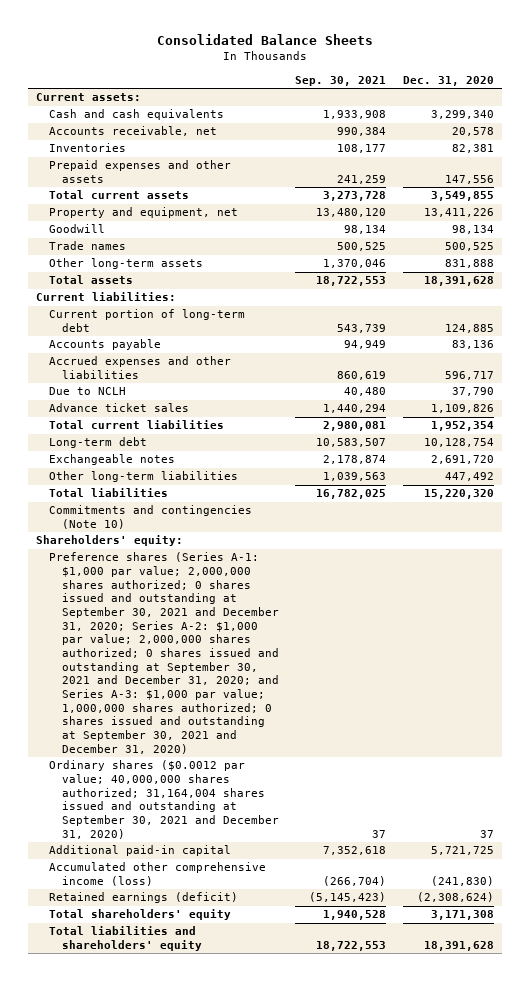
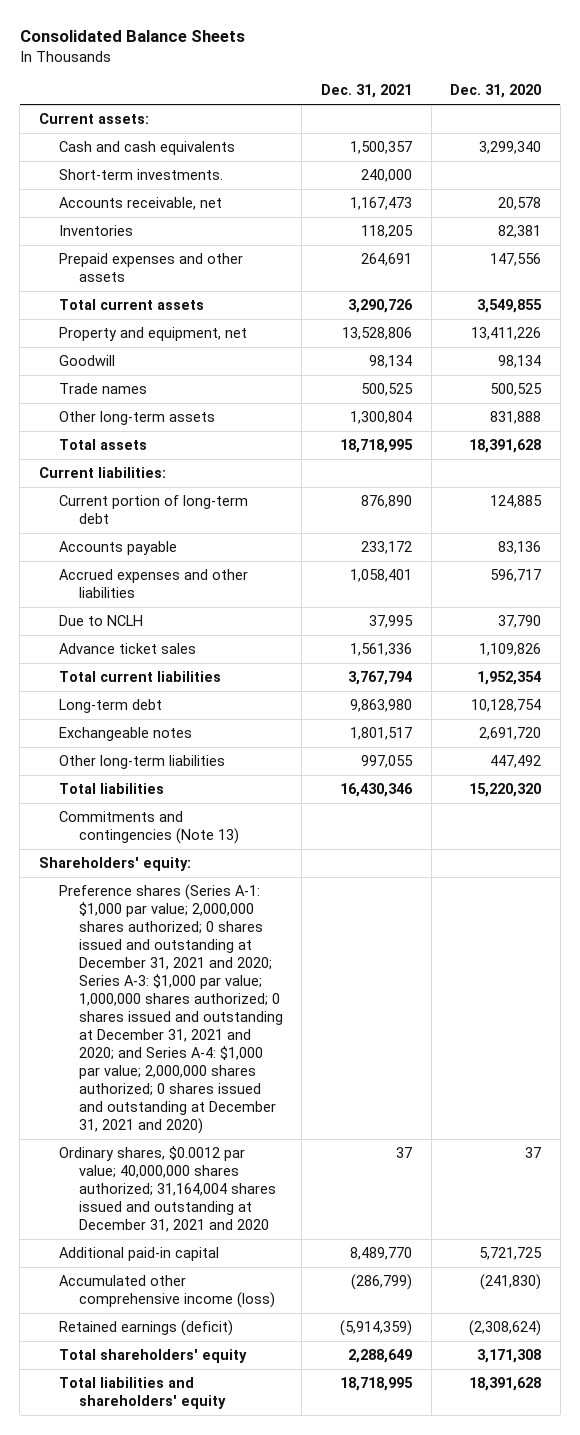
[295,76,387,87] Sep. 30, 2021 -> none
none -> [320,84,412,99] Dec. 31, 2021
none -> [58,169,223,181] Short-term investments.
[49,505,253,530] Commitments and contingencies (Note 10) -> [58,811,239,845] Commitments and contingencies (Note 13)
[49,552,279,754] Preference shares (Series A-1: $1,000 par value; 2,000,000 shares authorized; 0 shares issued and outstanding at September 30, 2021 and December 31, 2020; Series A-2: $1,000 par value; 2,000,000 shares authorized; 0 shares issued and outstanding at September 30, 2021 and December 31, 2020; and Series A-3: $1,000 par value; 1,000,000 shares authorized; 0 shares issued and outstanding at September 30, 2021 and December 31, 2020) -> [58,884,283,1134] Preference shares (Series A-1: $1,000 par value; 2,000,000 shares authorized; 0 shares issued and outstanding at December 31, 2021 and 2020; Series A-3: $1,000 par value; 1,000,000 shares authorized; 0 shares issued and outstanding at December 31, 2021 and 2020; and Series A-4: $1,000 par value; 2,000,000 shares authorized; 0 shares issued and outstanding at December 31, 2021 and 2020)
[49,760,279,839] Ordinary shares ($0.0012 par value; 40,000,000 shares authorized; 31,164,004 shares issued and outstanding at September 30, 2021 and December 31, 2020) -> [58,1146,276,1233] Ordinary shares, $0.0012 par value; 40,000,000 shares authorized; 31,164,004 shares issued and outstanding at December 31, 2021 and 2020

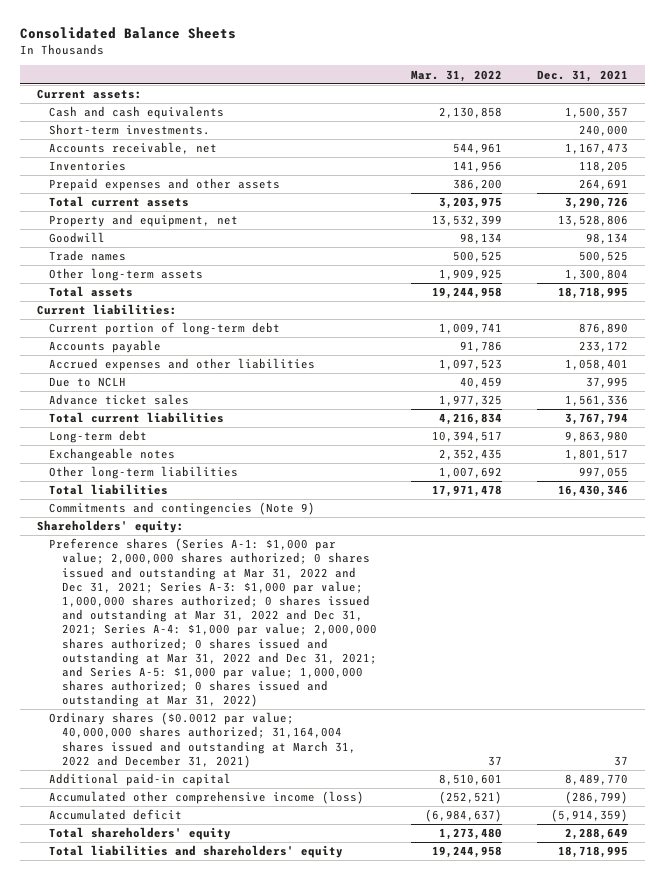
[450,84,542,99] Dec. 31, 2020 -> none
none -> [411,69,503,82] Mar. 31, 2022
[58,811,239,845] Commitments and contingencies (Note 13) -> [49,502,316,516] Commitments and contingencies (Note 9)
[58,884,283,1134] Preference shares (Series A-1: $1,000 par value; 2,000,000 shares authorized; 0 shares issued and outstanding at December 31, 2021 and 2020; Series A-3: $1,000 par value; 1,000,000 shares authorized; 0 shares issued and outstanding at December 31, 2021 and 2020; and Series A-4: $1,000 par value; 2,000,000 shares authorized; 0 shares issued and outstanding at December 31, 2021 and 2020) -> [49,538,377,708] Preference shares (Series A-1: $1,000 par value; 2,000,000 shares authorized; 0 shares issued and outstanding at Mar 31, 2022 and Dec 31, 2021; Series A-3: $1,000 par value; 1,000,000 shares authorized; 0 shares issued and outstanding at Mar 31, 2022 and Dec 31, 2021; Series A-4: $1,000 par value; 2,000,000 shares authorized; 0 shares issued and outstanding at Mar 31, 2022 and Dec 31, 2021; and Series A-5: $1,000 par value; 1,000,000 shares authorized; 0 shares issued and outstanding at Mar 31, 2022)
[58,1146,276,1233] Ordinary shares, $0.0012 par value; 40,000,000 shares authorized; 31,164,004 shares issued and outstanding at December 31, 2021 and 2020 -> [49,712,356,768] Ordinary shares ($0.0012 par value; 40,000,000 shares authorized; 31,164,004 shares issued and outstanding at March 31, 2022 and December 31, 2021)
[58,1320,233,1337] Retained earnings (deficit) -> [49,809,183,821] Accumulated deficit

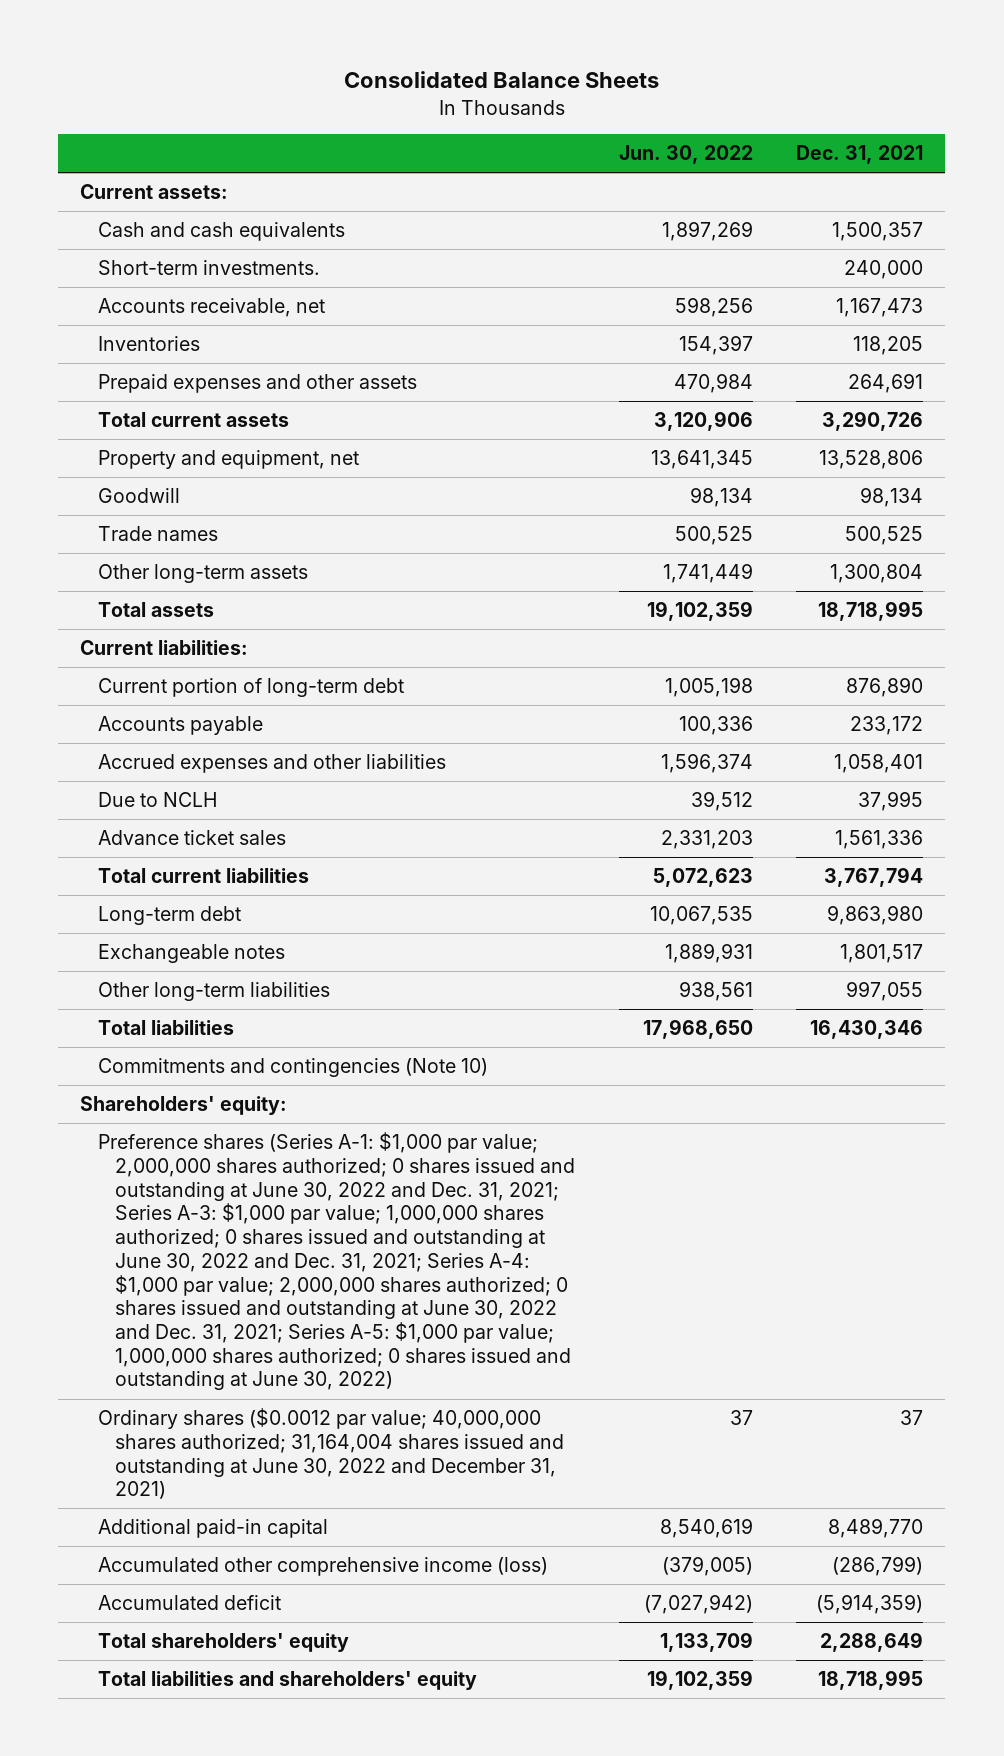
[411,69,503,82] Mar. 31, 2022 -> none
none -> [618,144,753,164] Jun. 30, 2022
[49,502,316,516] Commitments and contingencies (Note 9) -> [97,1058,488,1078] Commitments and contingencies (Note 10)
[49,538,377,708] Preference shares (Series A-1: $1,000 par value; 2,000,000 shares authorized; 0 shares issued and outstanding at Mar 31, 2022 and Dec 31, 2021; Series A-3: $1,000 par value; 1,000,000 shares authorized; 0 shares issued and outstanding at Mar 31, 2022 and Dec 31, 2021; Series A-4: $1,000 par value; 2,000,000 shares authorized; 0 shares issued and outstanding at Mar 31, 2022 and Dec 31, 2021; and Series A-5: $1,000 par value; 1,000,000 shares authorized; 0 shares issued and outstanding at Mar 31, 2022) -> [97,1132,575,1391] Preference shares (Series A-1: $1,000 par value; 2,000,000 shares authorized; 0 shares issued and outstanding at June 30, 2022 and Dec. 31, 2021; Series A-3: $1,000 par value; 1,000,000 shares authorized; 0 shares issued and outstanding at June 30, 2022 and Dec. 31, 2021; Series A-4: $1,000 par value; 2,000,000 shares authorized; 0 shares issued and outstanding at June 30, 2022 and Dec. 31, 2021; Series A-5: $1,000 par value; 1,000,000 shares authorized; 0 shares issued and outstanding at June 30, 2022)
[49,712,356,768] Ordinary shares ($0.0012 par value; 40,000,000 shares authorized; 31,164,004 shares issued and outstanding at March 31, 2022 and December 31, 2021) -> [97,1408,564,1500] Ordinary shares ($0.0012 par value; 40,000,000 shares authorized; 31,164,004 shares issued and outstanding at June 30, 2022 and December 31, 2021)

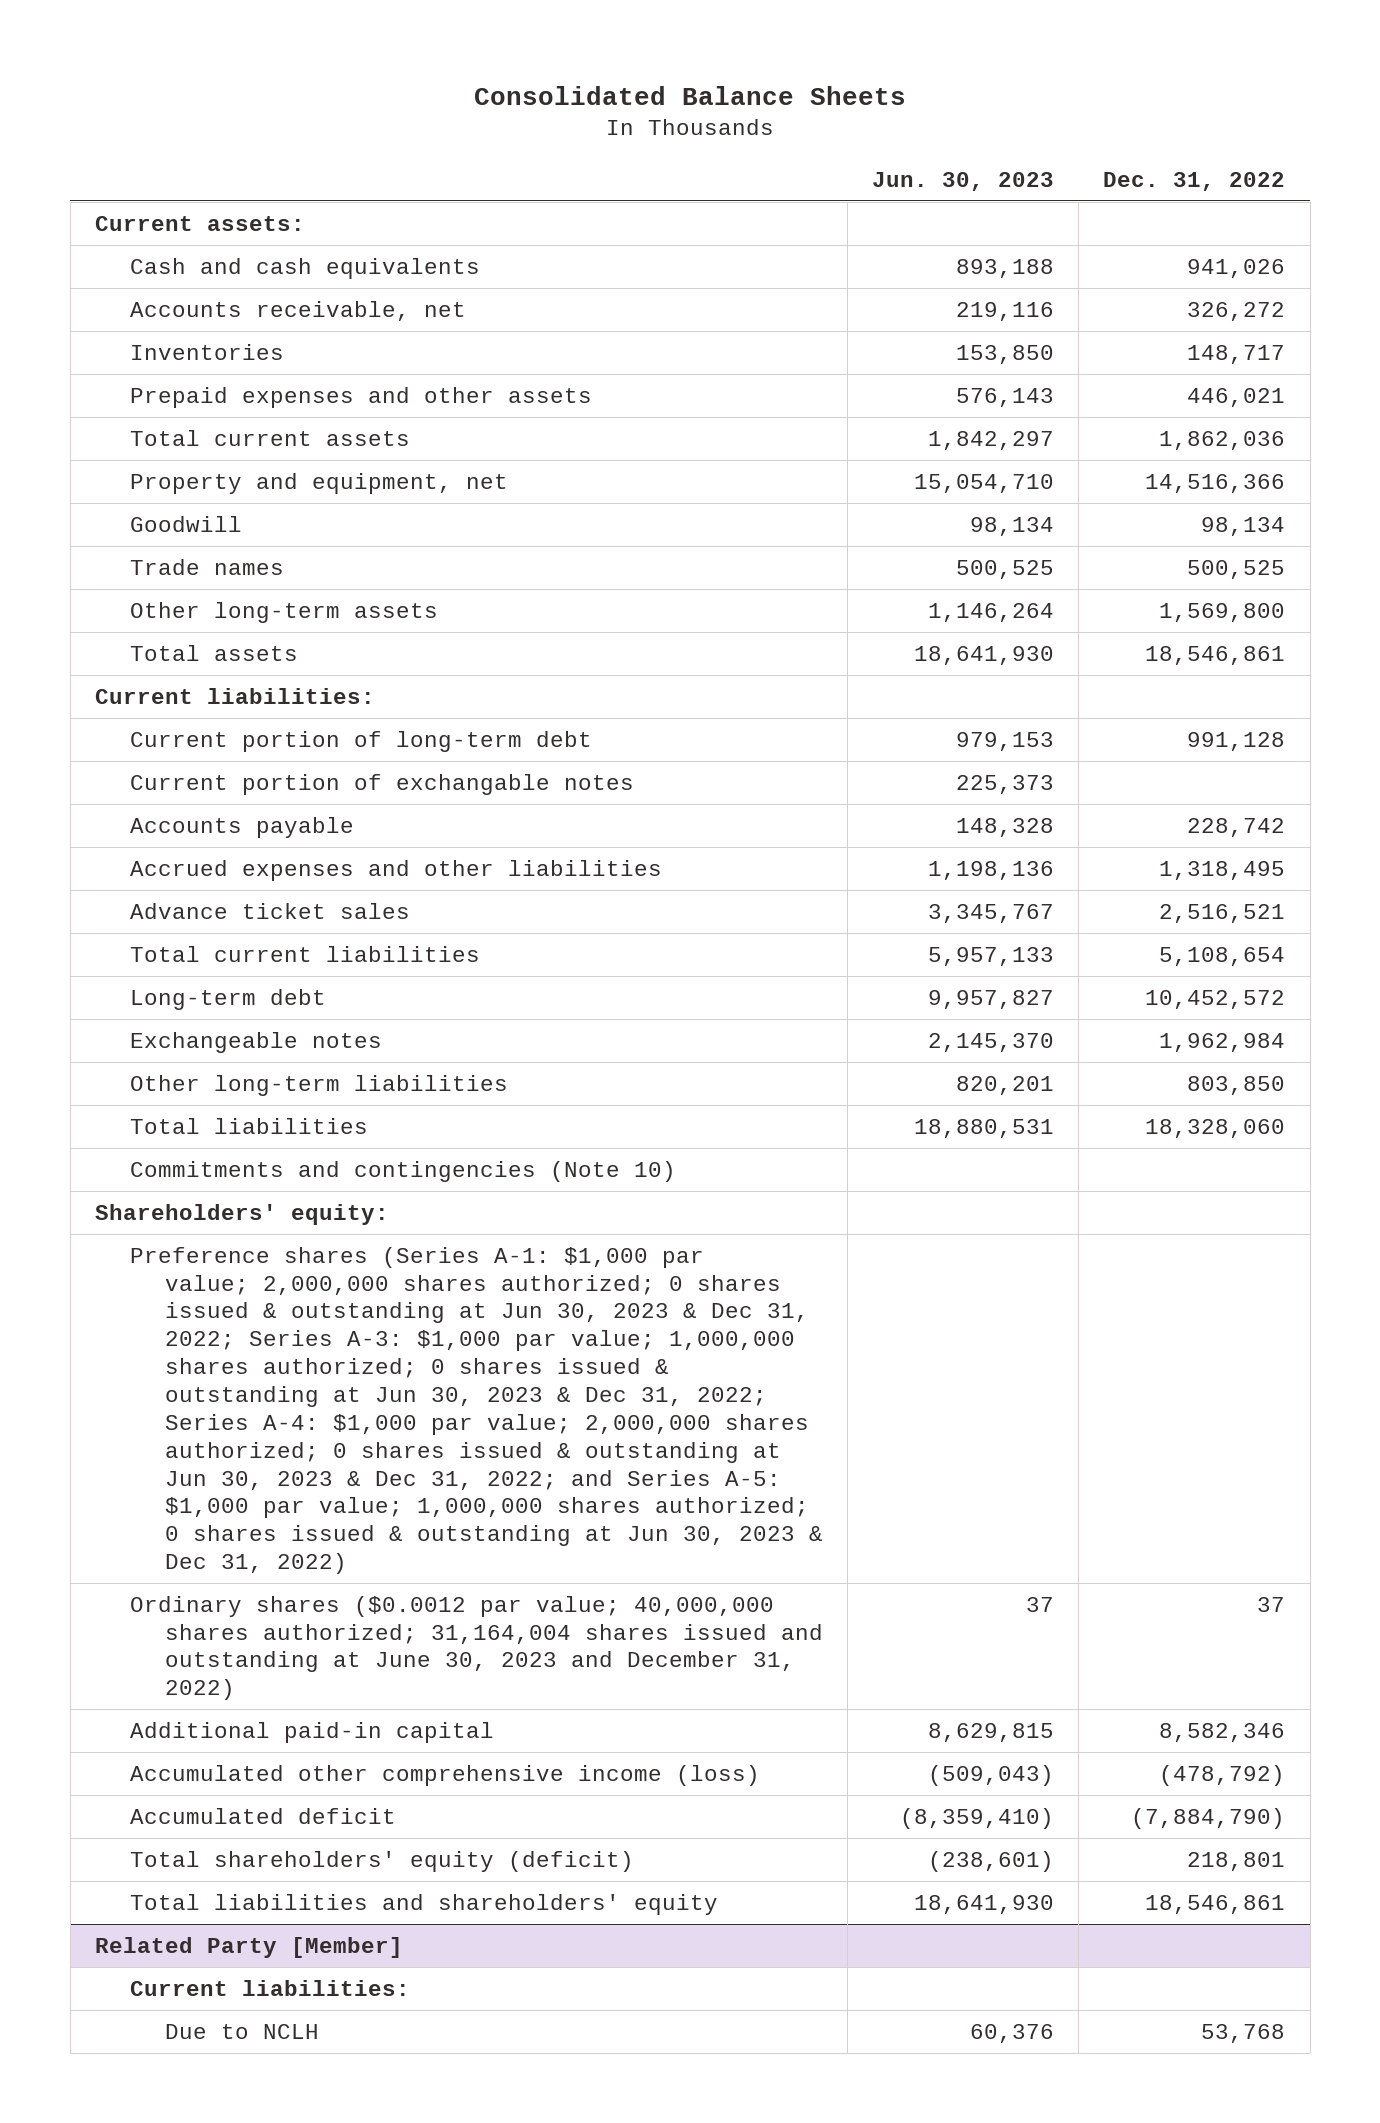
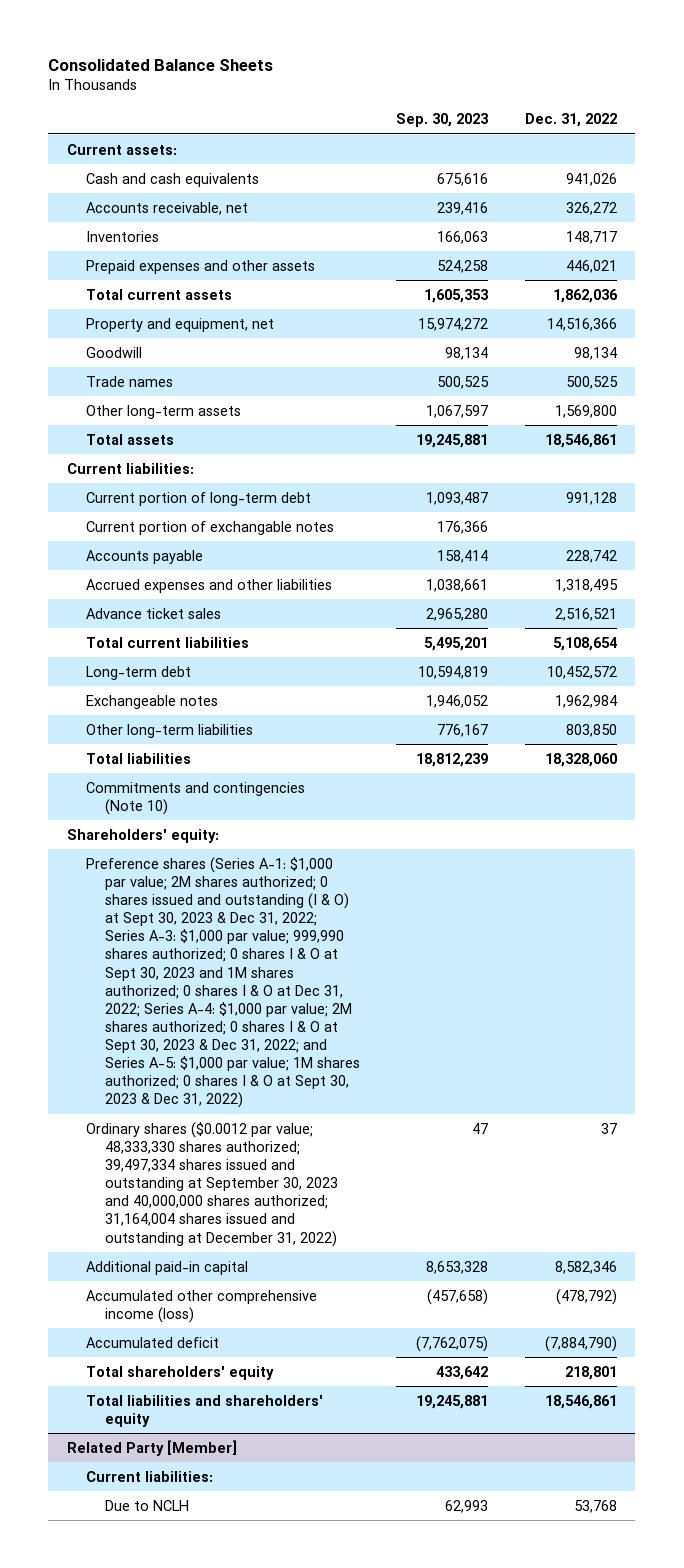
[872,171,1055,191] Jun. 30, 2023 -> none
none -> [396,113,489,128] Sep. 30, 2023
[129,1246,823,1575] Preference shares (Series A-1: $1,000 par value; 2,000,000 shares authorized; 0 shares issued & outstanding at Jun 30, 2023 & Dec 31, 2022; Series A-3: $1,000 par value; 1,000,000 shares authorized; 0 shares issued & outstanding at Jun 30, 2023 & Dec 31, 2022; Series A-4: $1,000 par value; 2,000,000 shares authorized; 0 shares issued & outstanding at Jun 30, 2023 & Dec 31, 2022; and Series A-5: $1,000 par value; 1,000,000 shares authorized; 0 shares issued & outstanding at Jun 30, 2023 & Dec 31, 2022) -> [85,856,360,1109] Preference shares (Series A-1: $1,000 par value; 2M shares authorized; 0 shares issued and outstanding (I & O) at Sept 30, 2023 & Dec 31, 2022; Series A-3: $1,000 par value; 999,990 shares authorized; 0 shares I & O at Sept 30, 2023 and 1M shares authorized; 0 shares I & O at Dec 31, 2022; Series A-4: $1,000 par value; 2M shares authorized; 0 shares I & O at Sept 30, 2023 & Dec 31, 2022; and Series A-5: $1,000 par value; 1M shares authorized; 0 shares I & O at Sept 30, 2023 & Dec 31, 2022)
[129,1595,823,1701] Ordinary shares ($0.0012 par value; 40,000,000 shares authorized; 31,164,004 shares issued and outstanding at June 30, 2023 and December 31, 2022) -> [85,1121,338,1247] Ordinary shares ($0.0012 par value; 48,333,330 shares authorized; 39,497,334 shares issued and outstanding at September 30, 2023 and 40,000,000 shares authorized; 31,164,004 shares issued and outstanding at December 31, 2022)
[129,1850,634,1872] Total shareholders' equity (deficit) -> [85,1365,274,1380] Total shareholders' equity

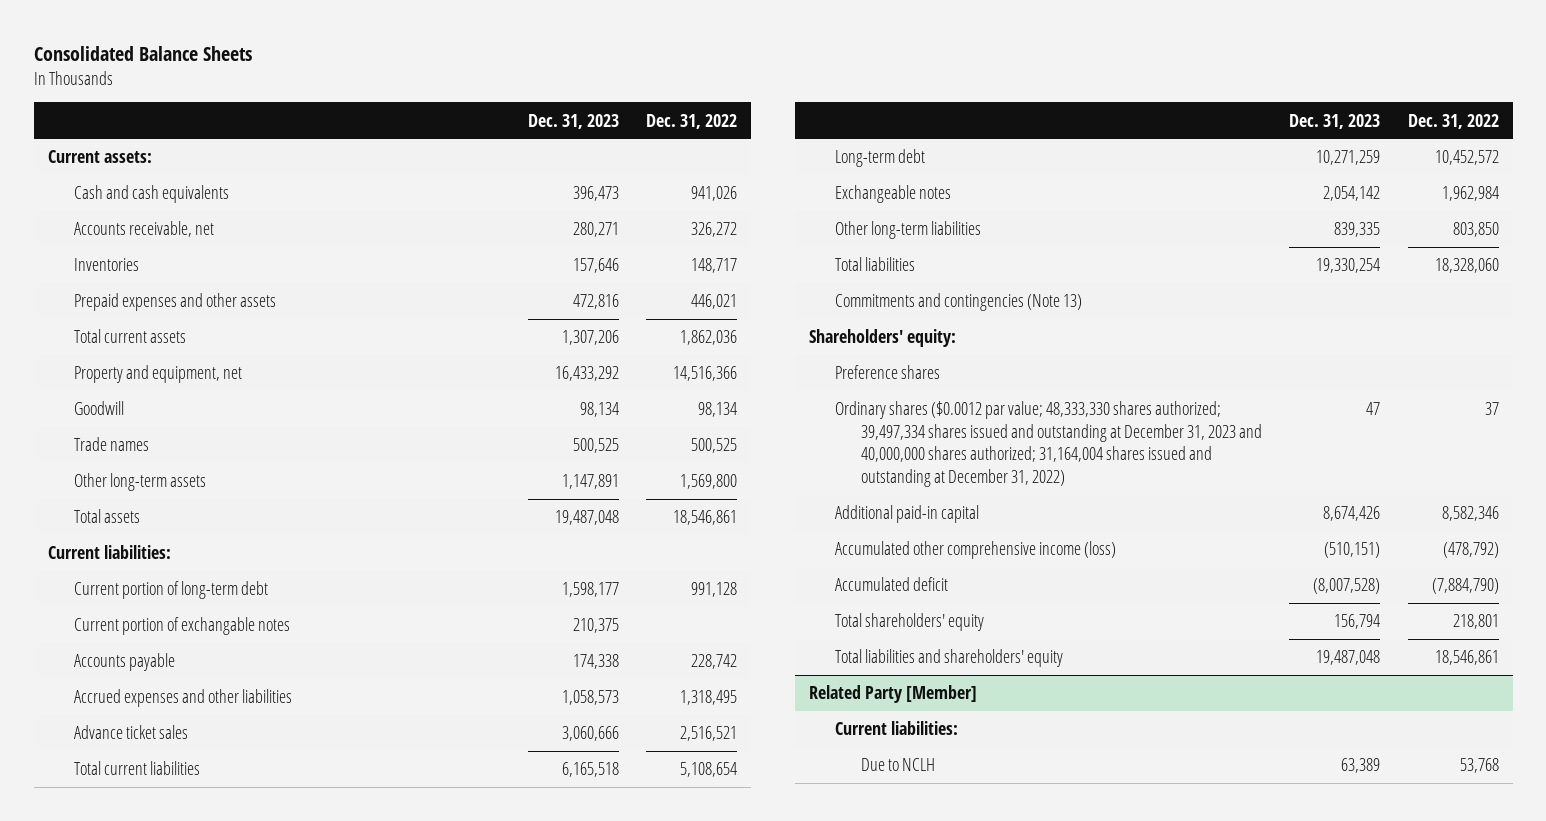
[396,113,489,128] Sep. 30, 2023 -> none
none -> [527,113,619,129] Dec. 31, 2023
[85,781,305,815] Commitments and contingencies (Note 10) -> [834,293,1082,312] Commitments and contingencies (Note 13)
[85,856,360,1109] Preference shares (Series A-1: $1,000 par value; 2M shares authorized; 0 shares issued and outstanding (I & O) at Sept 30, 2023 & Dec 31, 2022; Series A-3: $1,000 par value; 999,990 shares authorized; 0 shares I & O at Sept 30, 2023 and 1M shares authorized; 0 shares I & O at Dec 31, 2022; Series A-4: $1,000 par value; 2M shares authorized; 0 shares I & O at Sept 30, 2023 & Dec 31, 2022; and Series A-5: $1,000 par value; 1M shares authorized; 0 shares I & O at Sept 30, 2023 & Dec 31, 2022) -> [834,365,940,380] Preference shares
[85,1121,338,1247] Ordinary shares ($0.0012 par value; 48,333,330 shares authorized; 39,497,334 shares issued and outstanding at September 30, 2023 and 40,000,000 shares authorized; 31,164,004 shares issued and outstanding at December 31, 2022) -> [834,401,1262,487] Ordinary shares ($0.0012 par value; 48,333,330 shares authorized; 39,497,334 shares issued and outstanding at December 31, 2023 and 40,000,000 shares authorized; 31,164,004 shares issued and outstanding at December 31, 2022)

